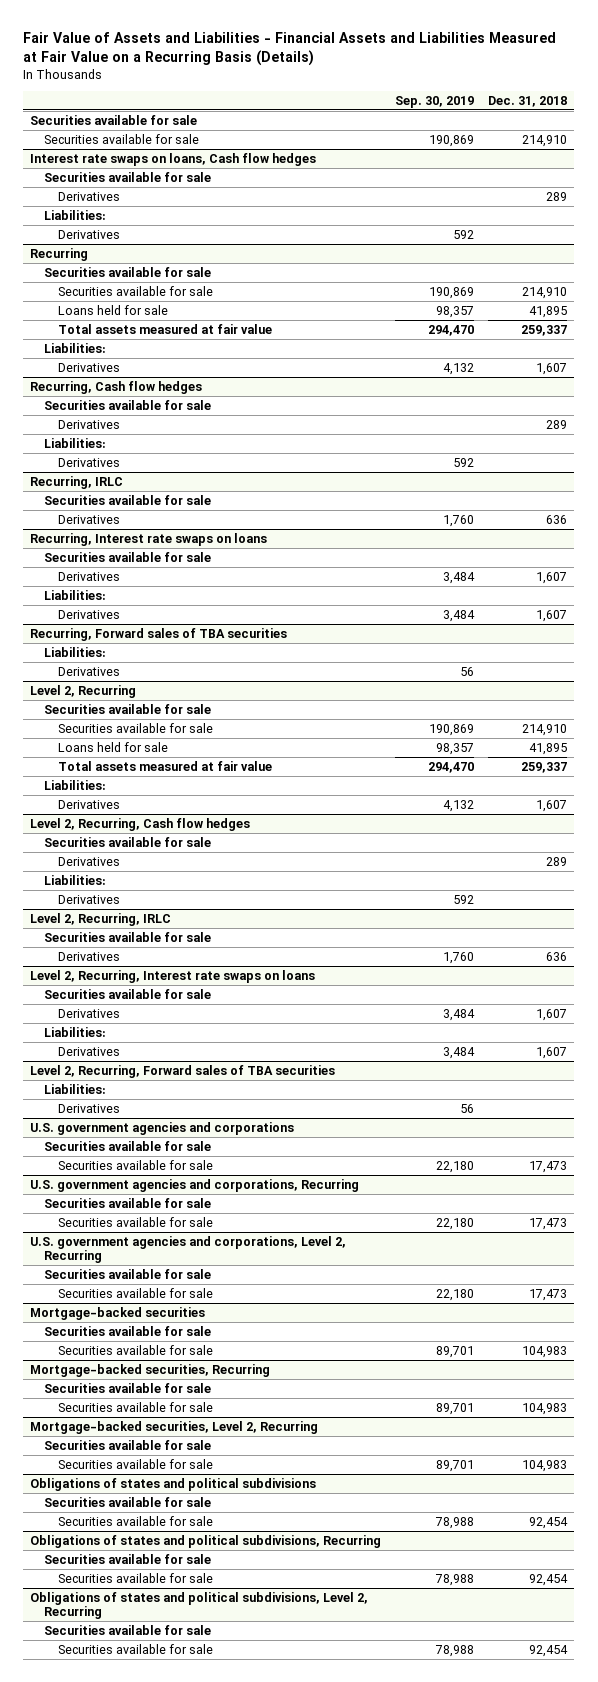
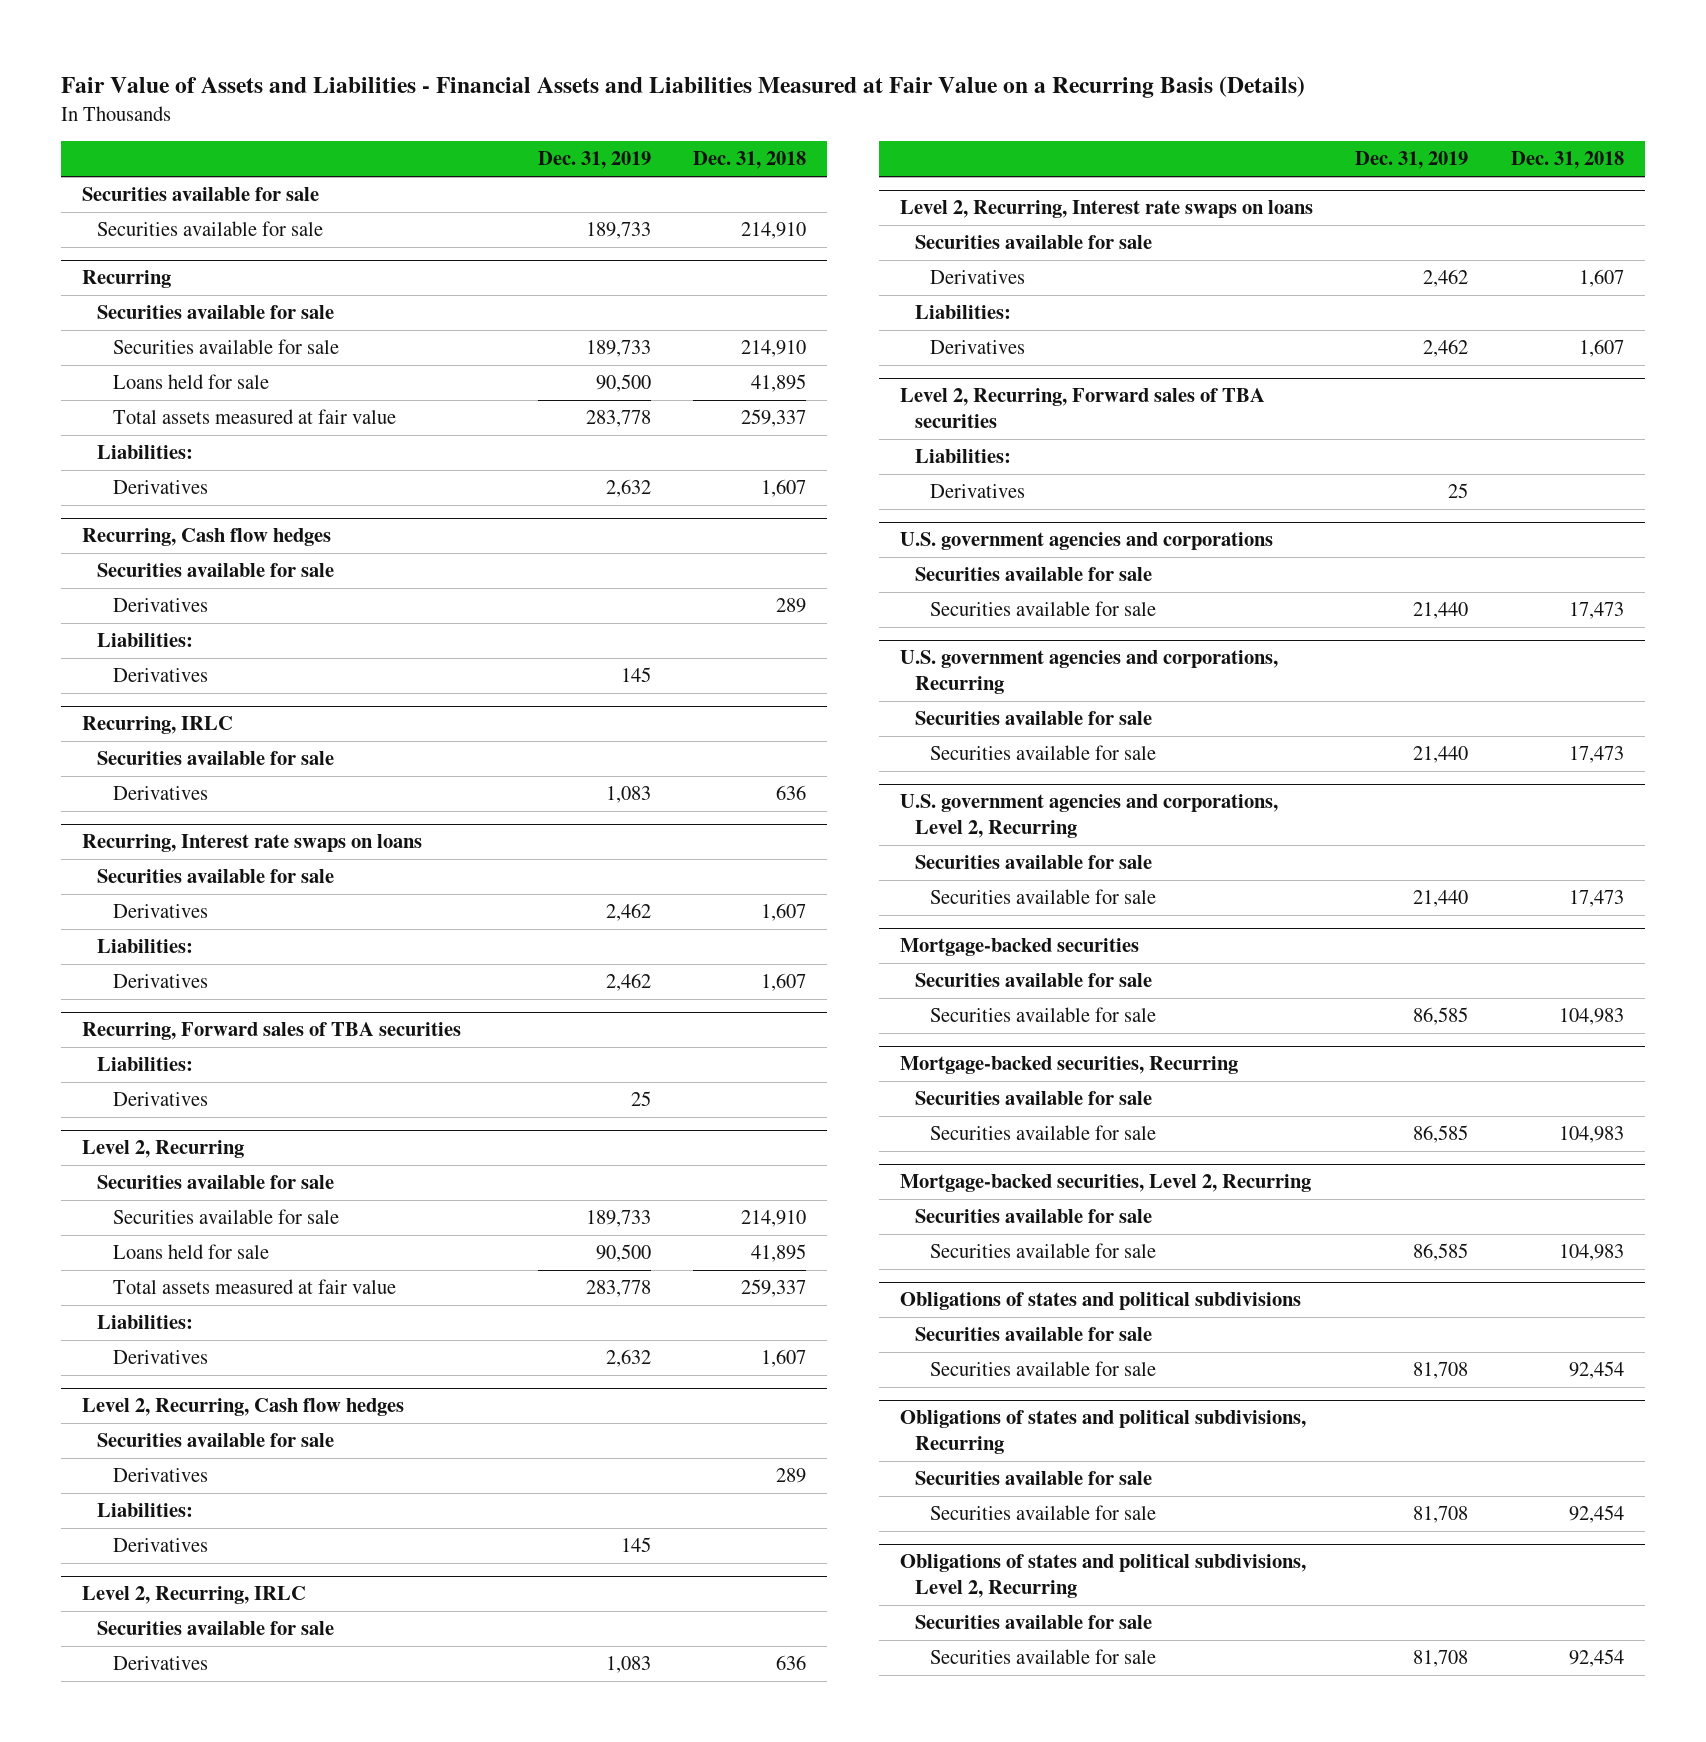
[395,95,475,108] Sep. 30, 2019 -> none
none -> [537,151,651,170] Dec. 31, 2019
[30,152,317,166] Interest rate swaps on loans, Cash flow hedges -> none
[44,171,212,182] Securities available for sale -> none
[57,191,120,201] Derivatives -> none
[44,209,107,220] Liabilities: -> none
[57,229,120,239] Derivatives -> none

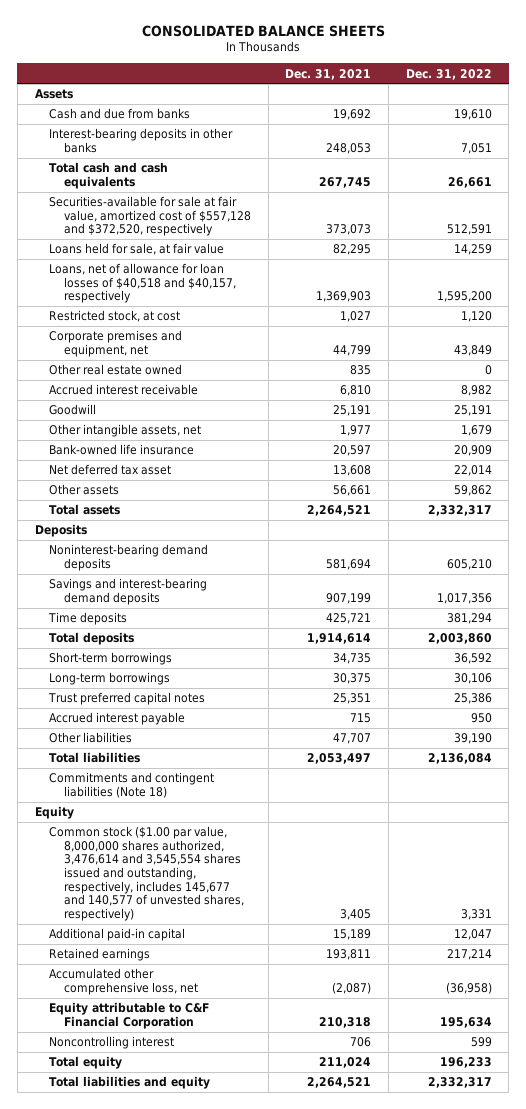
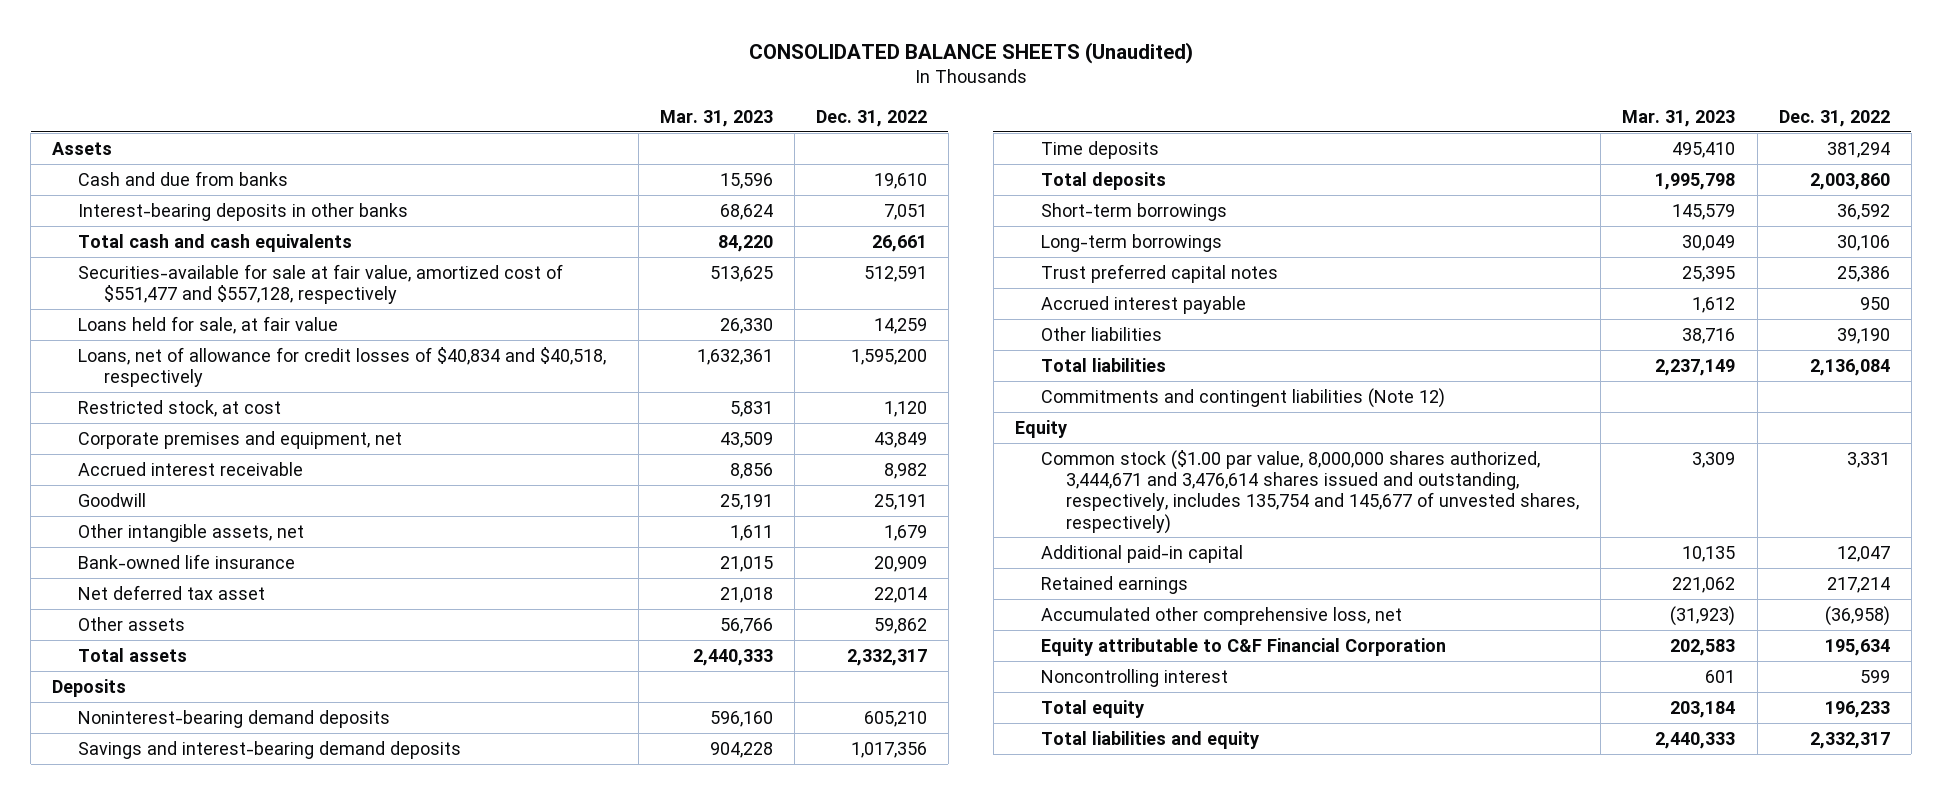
[142,24,386,37] CONSOLIDATED BALANCE SHEETS -> [748,41,1193,64] CONSOLIDATED BALANCE SHEETS (Unaudited)
[285,68,372,80] Dec. 31, 2021 -> none
none -> [659,109,773,127] Mar. 31, 2023
[49,196,252,237] Securities-available for sale at fair value, amortized cost of $557,128 and $372,520, respectively -> [77,263,563,304] Securities-available for sale at fair value, amortized cost of $551,477 and $557,128, respectively
[49,263,237,304] Loans, net of allowance for loan losses of $40,518 and $40,157, respectively -> [77,346,606,387] Loans, net of allowance for credit losses of $40,834 and $40,518, respectively
[49,364,183,376] Other real estate owned -> none
[49,772,215,798] Commitments and contingent liabilities (Note 18) -> [1040,387,1445,408] Commitments and contingent liabilities (Note 12)
[49,826,245,921] Common stock ($1.00 par value, 8,000,000 shares authorized, 3,476,614 and 3,545,554 shares issued and outstanding, respectively, includes 145,677 and 140,577 of unvested shares, respectively) -> [1040,449,1580,534] Common stock ($1.00 par value, 8,000,000 shares authorized, 3,444,671 and 3,476,614 shares issued and outstanding, respectively, includes 135,754 and 145,677 of unvested shares, respectively)

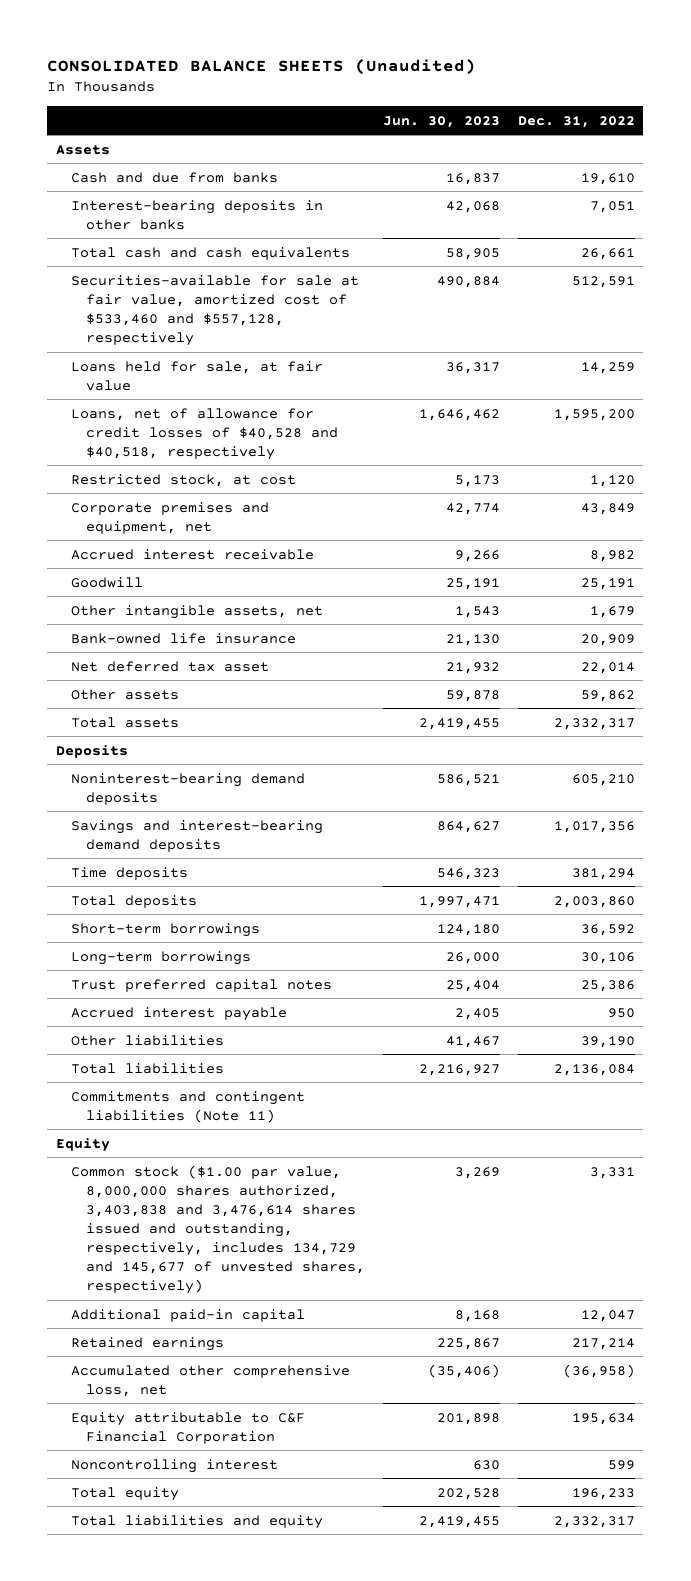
[659,109,773,127] Mar. 31, 2023 -> none
none -> [382,115,500,128] Jun. 30, 2023
[77,263,563,304] Securities-available for sale at fair value, amortized cost of $551,477 and $557,128, respectively -> [71,274,360,346] Securities-available for sale at fair value, amortized cost of $533,460 and $557,128, respectively
[77,346,606,387] Loans, net of allowance for credit losses of $40,834 and $40,518, respectively -> [71,407,338,460] Loans, net of allowance for credit losses of $40,528 and $40,518, respectively
[1040,387,1445,408] Commitments and contingent liabilities (Note 12) -> [71,1090,306,1123] Commitments and contingent liabilities (Note 11)
[1040,449,1580,534] Common stock ($1.00 par value, 8,000,000 shares authorized, 3,444,671 and 3,476,614 shares issued and outstanding, respectively, includes 135,754 and 145,677 of unvested shares, respectively) -> [71,1164,365,1295] Common stock ($1.00 par value, 8,000,000 shares authorized, 3,403,838 and 3,476,614 shares issued and outstanding, respectively, includes 134,729 and 145,677 of unvested shares, respectively)

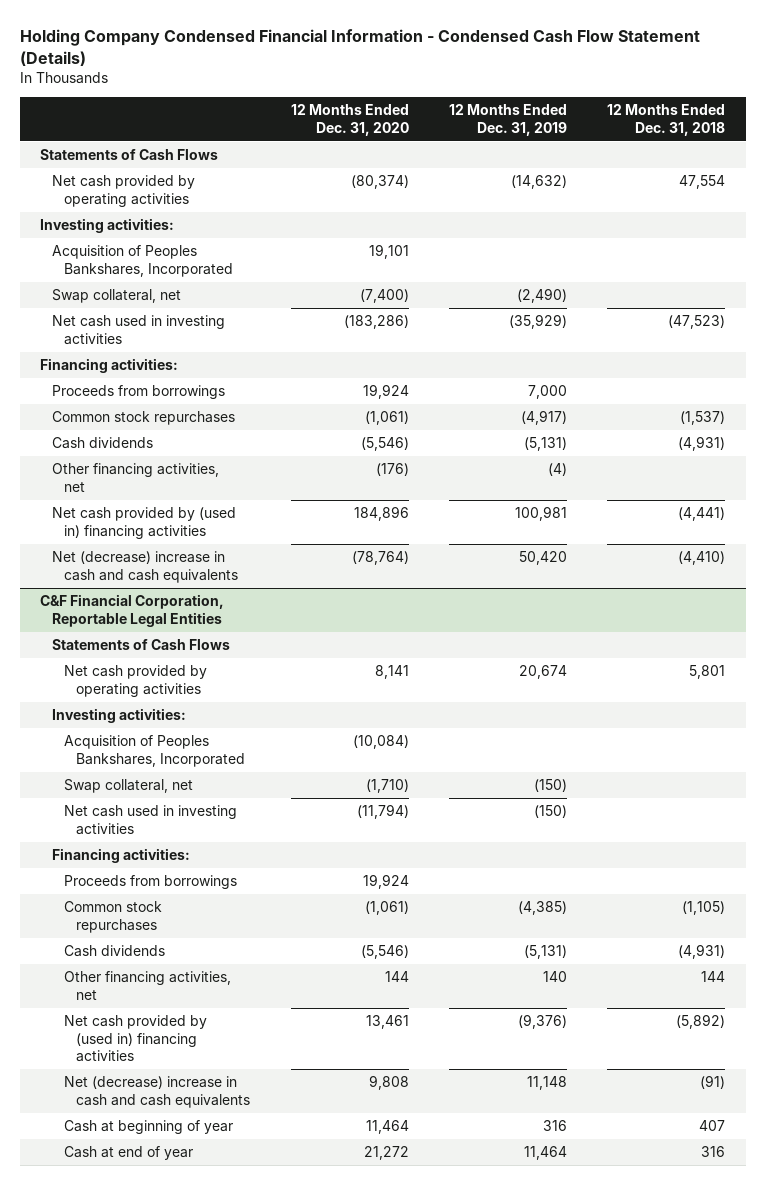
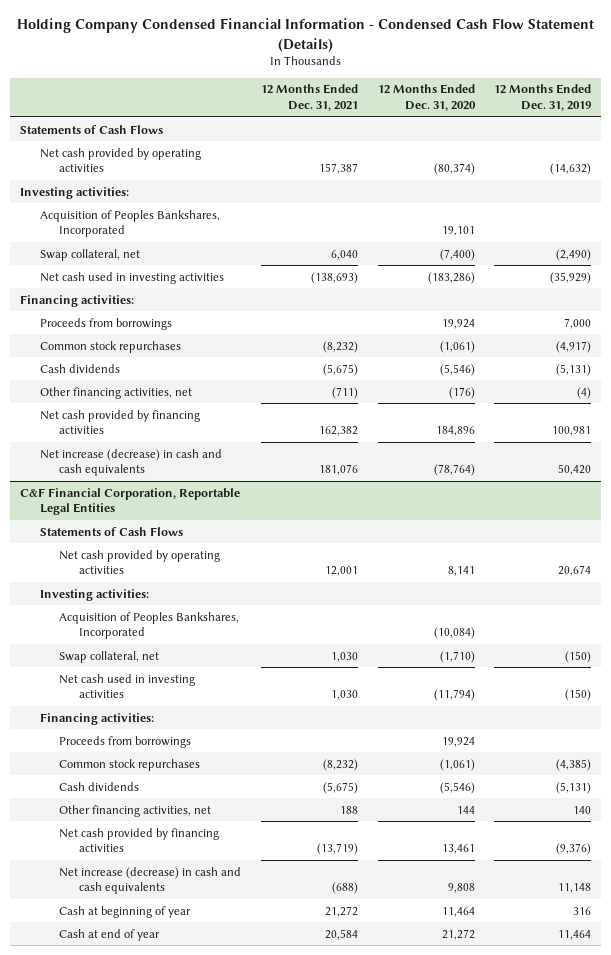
[607,104,726,136] 12 Months Ended Dec. 31, 2018 -> none
none -> [260,84,358,112] 12 Months Ended Dec. 31, 2021
[52,507,237,539] Net cash provided by (used in) financing activities -> [39,409,200,435] Net cash provided by financing activities
[52,551,239,583] Net (decrease) increase in cash and cash equivalents -> [39,448,222,477] Net increase (decrease) in cash and cash equivalents
[64,1015,208,1063] Net cash provided by (used in) financing activities -> [59,827,220,853] Net cash provided by financing activities
[64,1076,251,1108] Net (decrease) increase in cash and cash equivalents -> [59,866,242,895] Net increase (decrease) in cash and cash equivalents

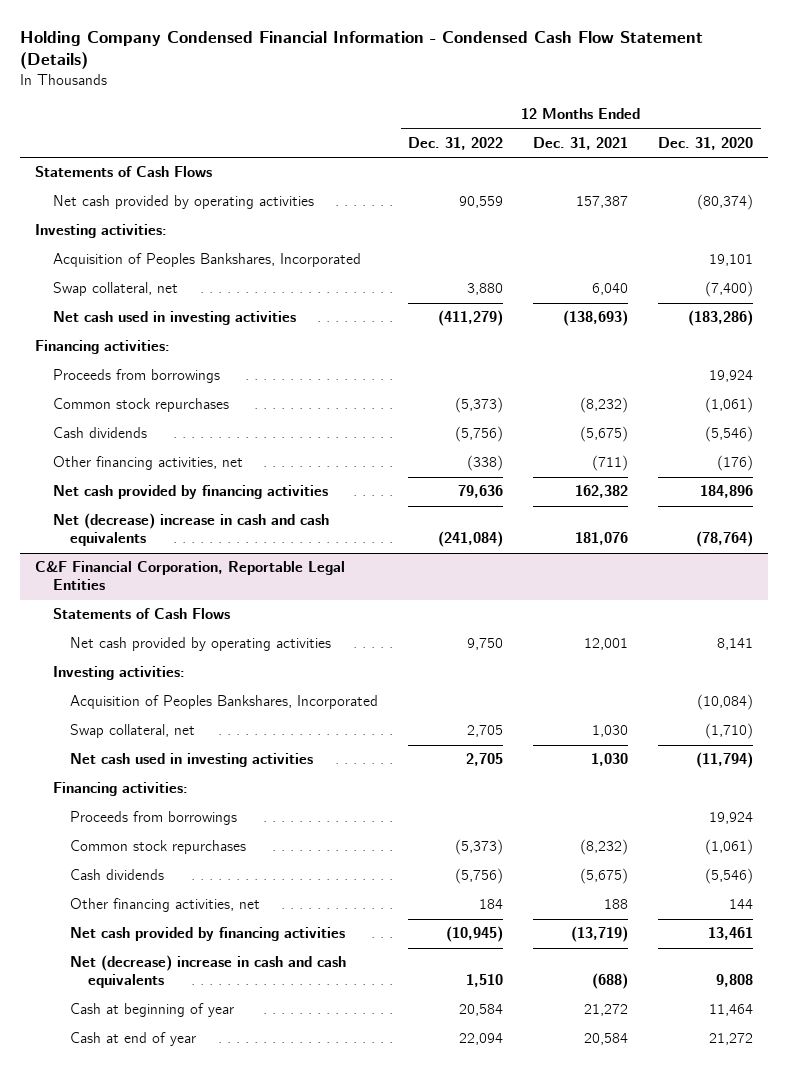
[494,84,592,112] 12 Months Ended Dec. 31, 2019 -> none
none -> [408,136,504,150] Dec. 31, 2022
[39,448,222,477] Net increase (decrease) in cash and cash equivalents -> [52,513,329,547] Net (decrease) increase in cash and cash equivalents
[59,866,242,895] Net increase (decrease) in cash and cash equivalents -> [70,955,347,989] Net (decrease) increase in cash and cash equivalents

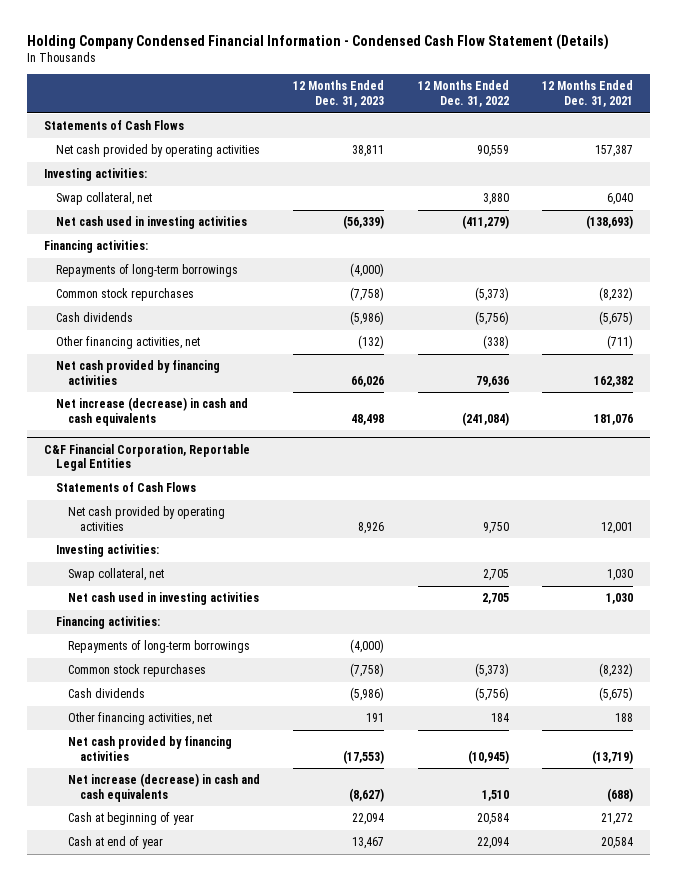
[658,136,754,150] Dec. 31, 2020 -> none
none -> [293,80,385,108] 12 Months Ended Dec. 31, 2023
[52,253,361,268] Acquisition of Peoples Bankshares, Incorporated -> none
[52,369,220,384] Proceeds from borrowings -> none
none -> [55,264,238,278] Repayments of long-term borrowings
[52,513,329,547] Net (decrease) increase in cash and cash equivalents -> [55,397,248,426] Net increase (decrease) in cash and cash equivalents
[70,695,379,710] Acquisition of Peoples Bankshares, Incorporated -> none
[70,811,238,826] Proceeds from borrowings -> none
none -> [67,640,250,654] Repayments of long-term borrowings
[70,955,347,989] Net (decrease) increase in cash and cash equivalents -> [67,773,260,802] Net increase (decrease) in cash and cash equivalents

